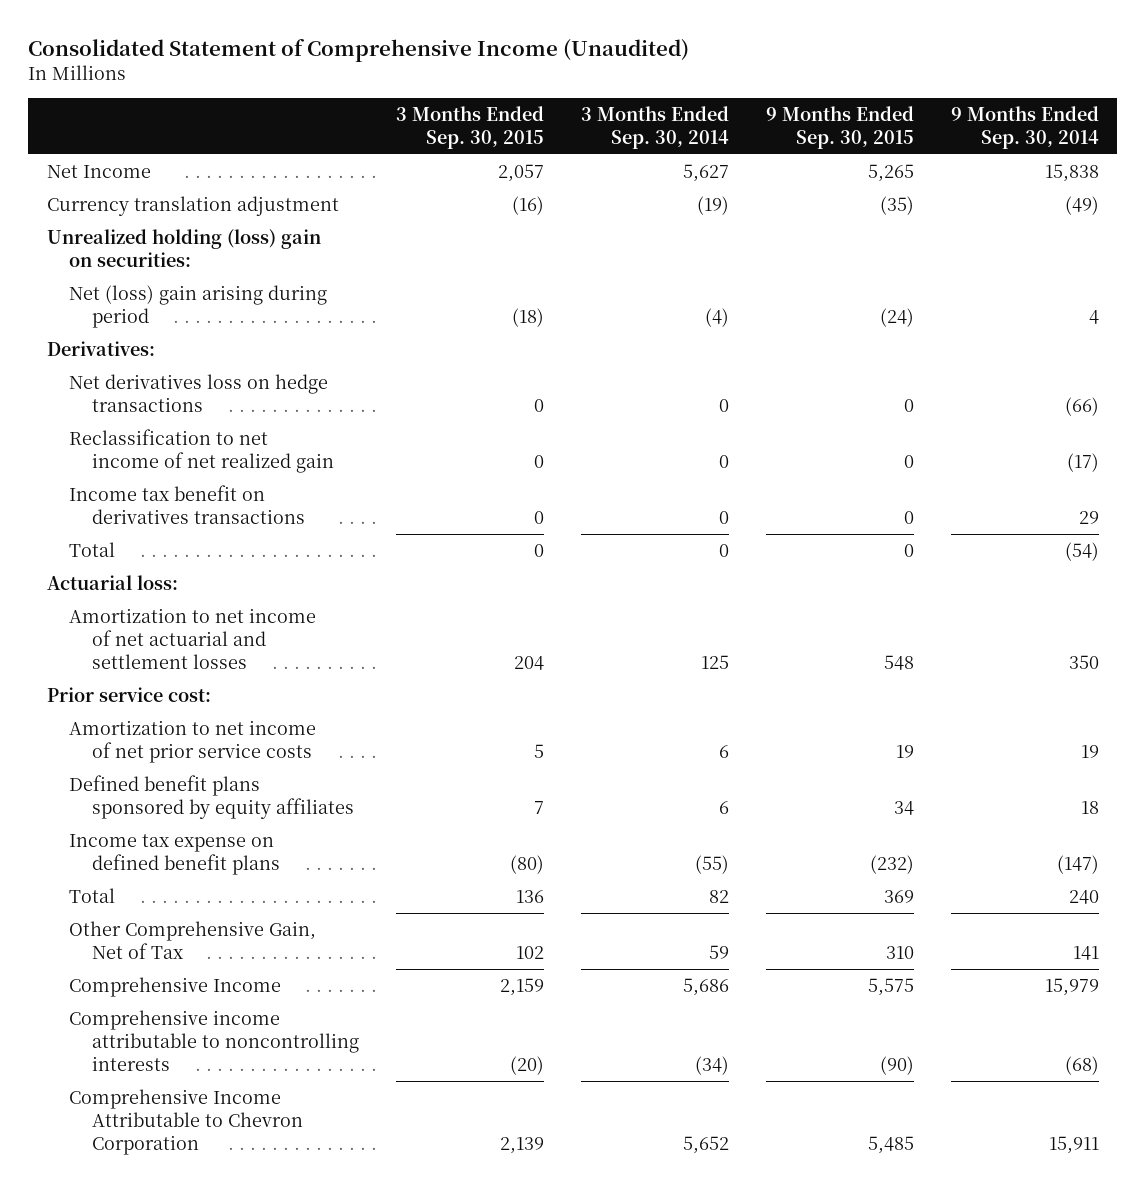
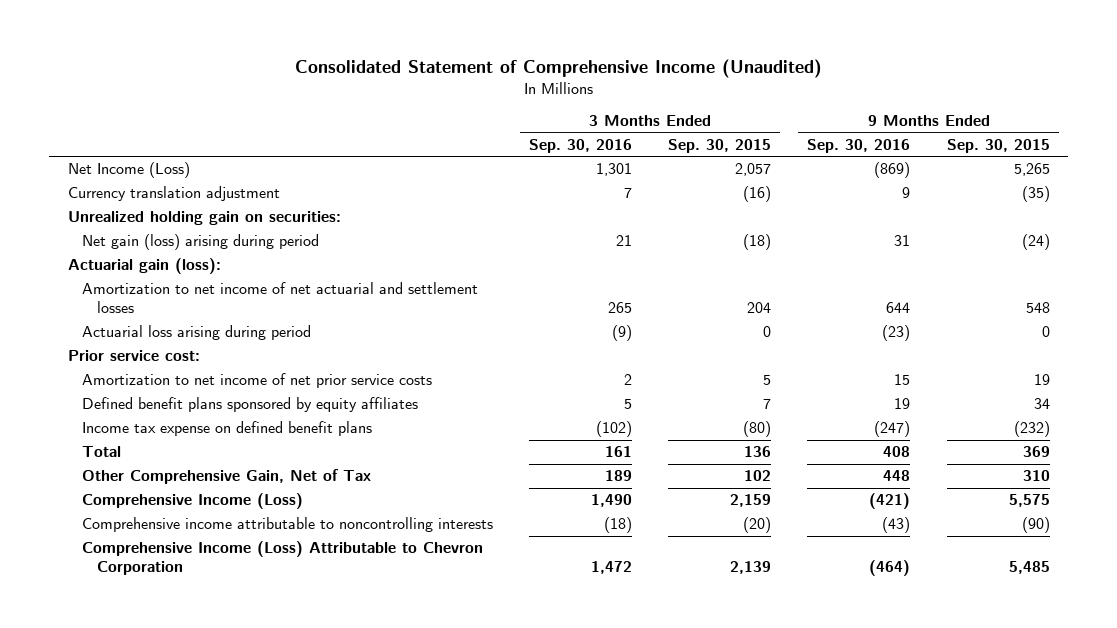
[580,105,729,149] 3 Months Ended Sep. 30, 2014 -> none
[950,105,1099,149] 9 Months Ended Sep. 30, 2014 -> none
none -> [529,138,633,153] Sep. 30, 2016
none -> [807,138,911,153] Sep. 30, 2016
[46,165,151,179] Net Income -> [67,162,190,179] Net Income (Loss)
[46,341,155,357] Derivatives: -> none
[69,374,329,412] Net derivatives loss on hedge transactions -> none
[69,429,334,473] Reclassification to net income of net realized gain -> none
[69,485,305,524] Income tax benefit on derivatives transactions -> none
[69,542,116,558] Total -> none
[46,229,321,267] Unrealized holding (loss) gain on securities: -> [67,211,341,226] Unrealized holding gain on securities:
[69,285,328,328] Net (loss) gain arising during period -> [82,234,320,251] Net gain (loss) arising during period
[46,575,178,591] Actuarial loss: -> [67,258,221,275] Actuarial gain (loss):
none -> [82,325,312,341] Actuarial loss arising during period
[69,977,282,998] Comprehensive Income -> [82,493,304,510] Comprehensive Income (Loss)
[69,1089,303,1155] Comprehensive Income Attributable to Chevron Corporation -> [82,541,484,576] Comprehensive Income (Loss) Attributable to Chevron Corporation

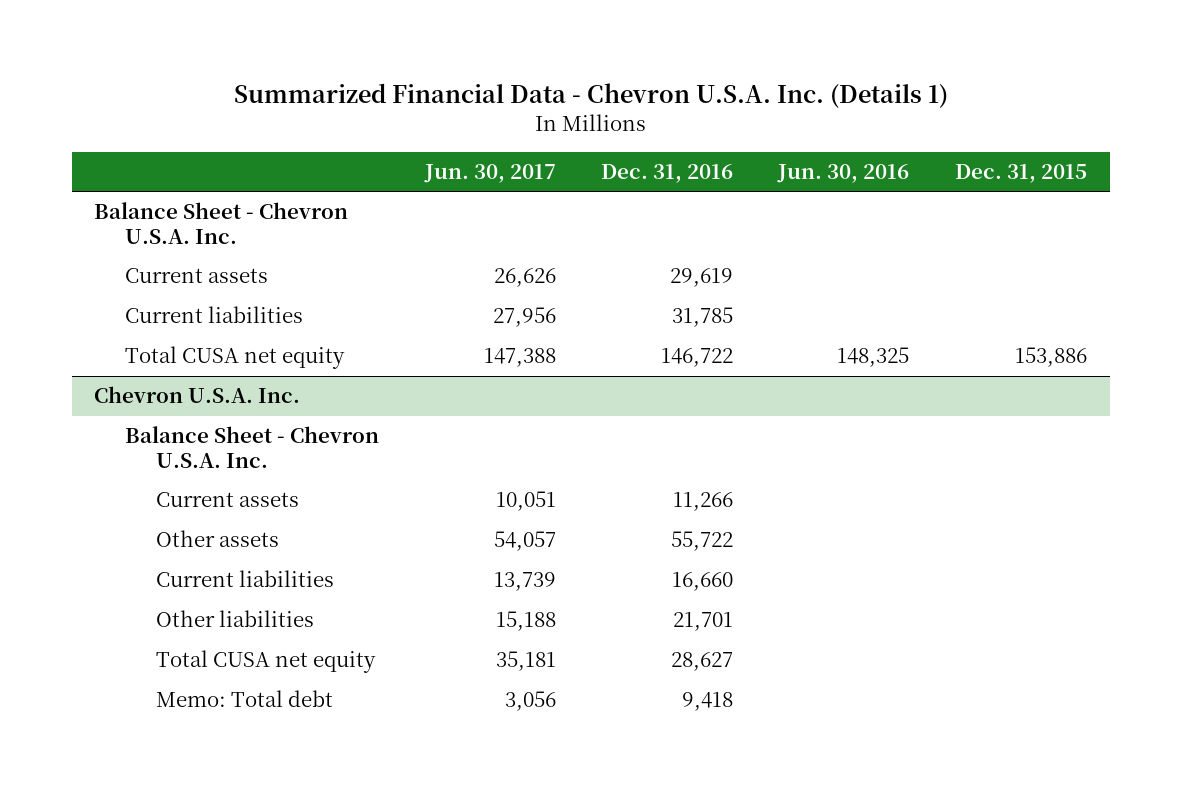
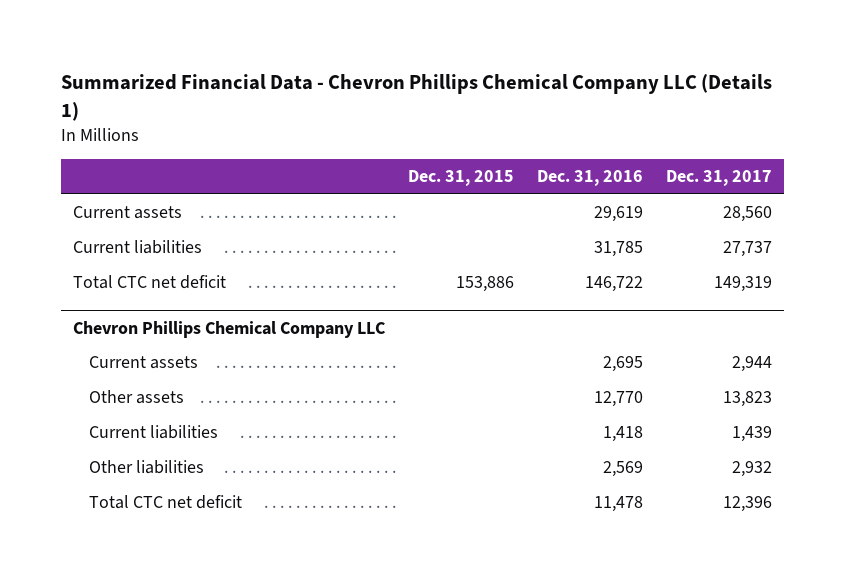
[233,83,948,109] Summarized Financial Data - Chevron U.S.A. Inc. (Details 1) -> [61,74,773,121] Summarized Financial Data - Chevron Phillips Chemical Company LLC (Details 1)
[423,163,556,183] Jun. 30, 2017 -> none
[777,163,910,183] Jun. 30, 2016 -> none
none -> [666,170,773,187] Dec. 31, 2017
[94,202,349,244] Balance Sheet - Chevron U.S.A. Inc. -> none
[94,386,301,404] Chevron U.S.A. Inc. -> none
[125,426,380,468] Balance Sheet - Chevron U.S.A. Inc. -> none
[156,690,334,708] Memo: Total debt -> none
[125,346,346,370] Total CUSA net equity -> [72,275,226,290] Total CTC net deficit
none -> [72,320,386,338] Chevron Phillips Chemical Company LLC
[673,492,734,512] 11,266 -> [603,356,644,373] 2,695
[671,531,734,552] 55,722 -> [594,391,644,408] 12,770
[672,572,734,592] 16,660 -> [603,426,644,443] 1,418
[673,612,734,632] 21,701 -> [603,461,644,478] 2,569
[156,650,377,674] Total CUSA net equity -> [89,495,243,510] Total CTC net deficit
[671,652,734,672] 28,627 -> [594,496,644,513] 11,478

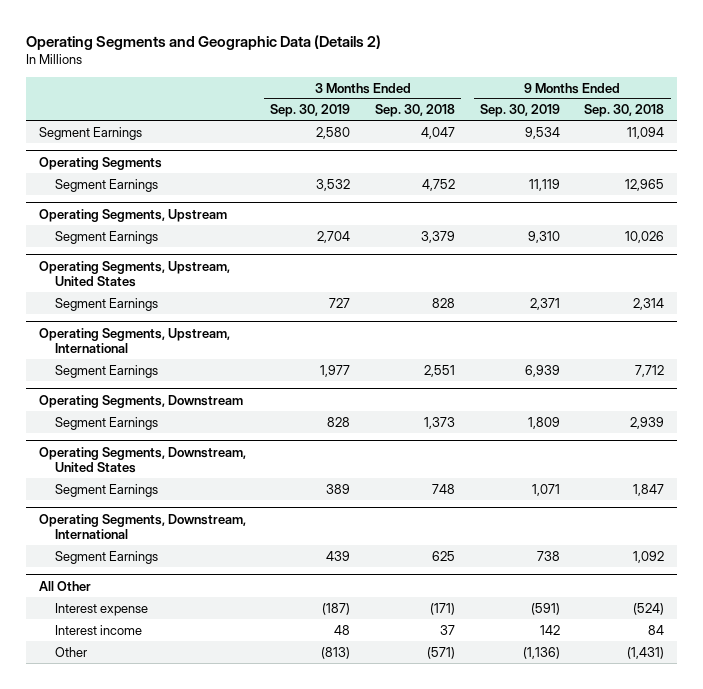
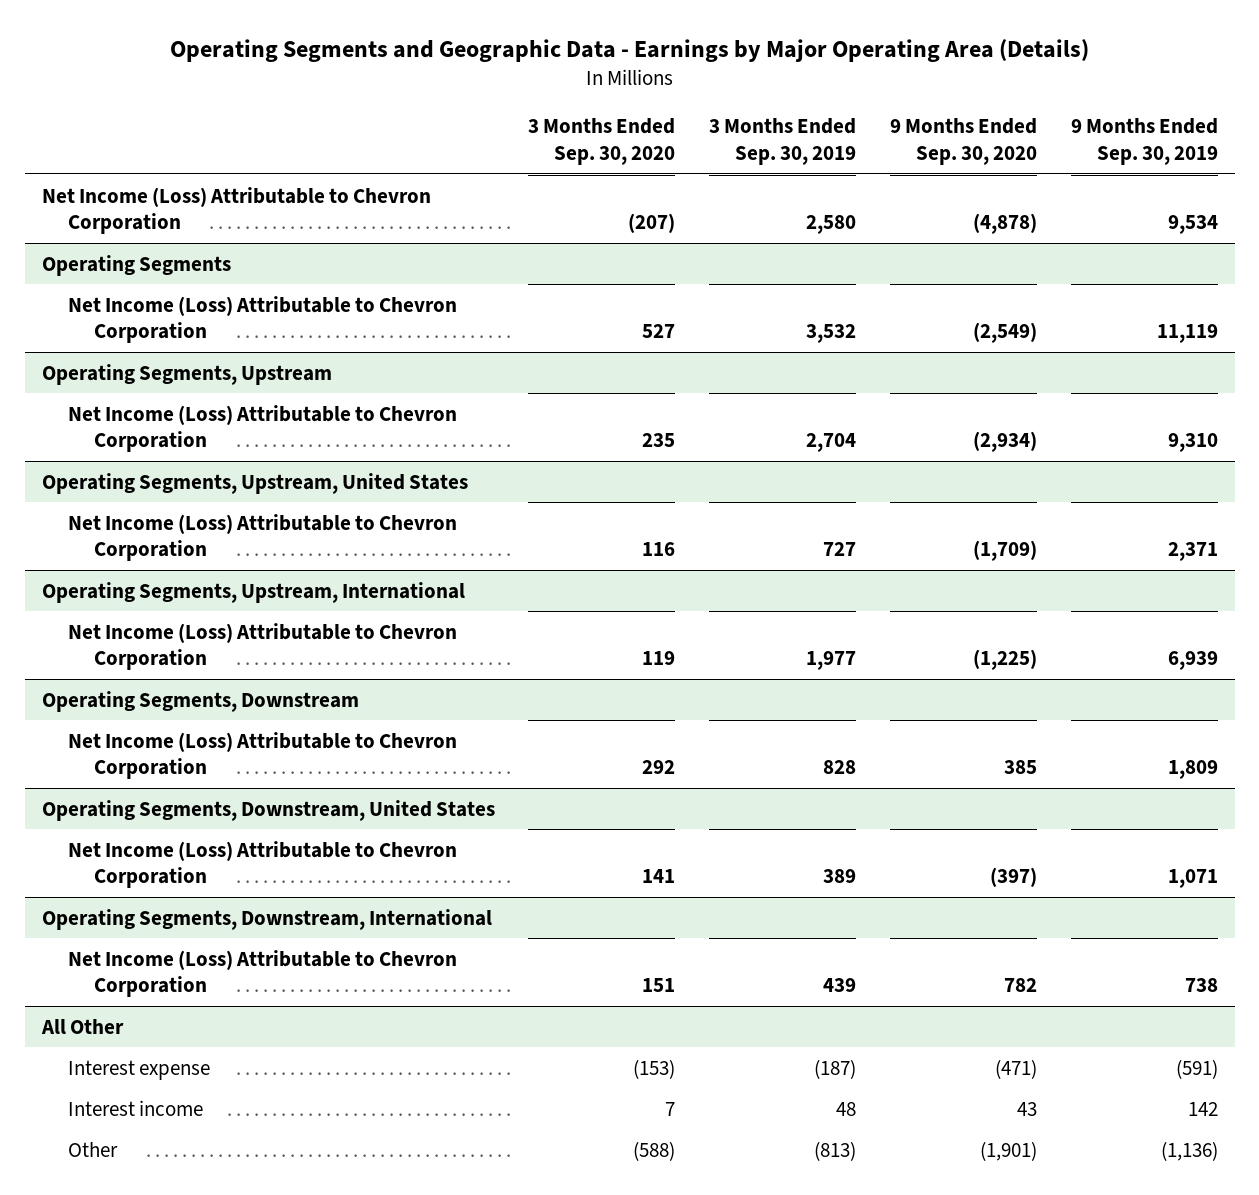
[26,34,382,50] Operating Segments and Geographic Data (Details 2) -> [169,38,1089,62] Operating Segments and Geographic Data - Earnings by Major Operating Area (Details)
[375,104,456,118] Sep. 30, 2018 -> none
[584,104,665,118] Sep. 30, 2018 -> none
none -> [528,118,676,165] 3 Months Ended Sep. 30, 2020
none -> [890,118,1038,165] 9 Months Ended Sep. 30, 2020
[38,126,142,140] Segment Earnings -> [41,186,431,235] Net Income (Loss) Attributable to Chevron Corporation
[54,178,158,192] Segment Earnings -> [67,295,457,344] Net Income (Loss) Attributable to Chevron Corporation
[54,230,158,244] Segment Earnings -> [67,404,457,453] Net Income (Loss) Attributable to Chevron Corporation
[54,297,158,311] Segment Earnings -> [67,513,457,562] Net Income (Loss) Attributable to Chevron Corporation
[54,364,158,378] Segment Earnings -> [67,622,457,671] Net Income (Loss) Attributable to Chevron Corporation
[54,416,158,430] Segment Earnings -> [67,731,457,780] Net Income (Loss) Attributable to Chevron Corporation
[54,483,158,497] Segment Earnings -> [67,840,457,889] Net Income (Loss) Attributable to Chevron Corporation
[54,550,158,564] Segment Earnings -> [67,949,457,998] Net Income (Loss) Attributable to Chevron Corporation

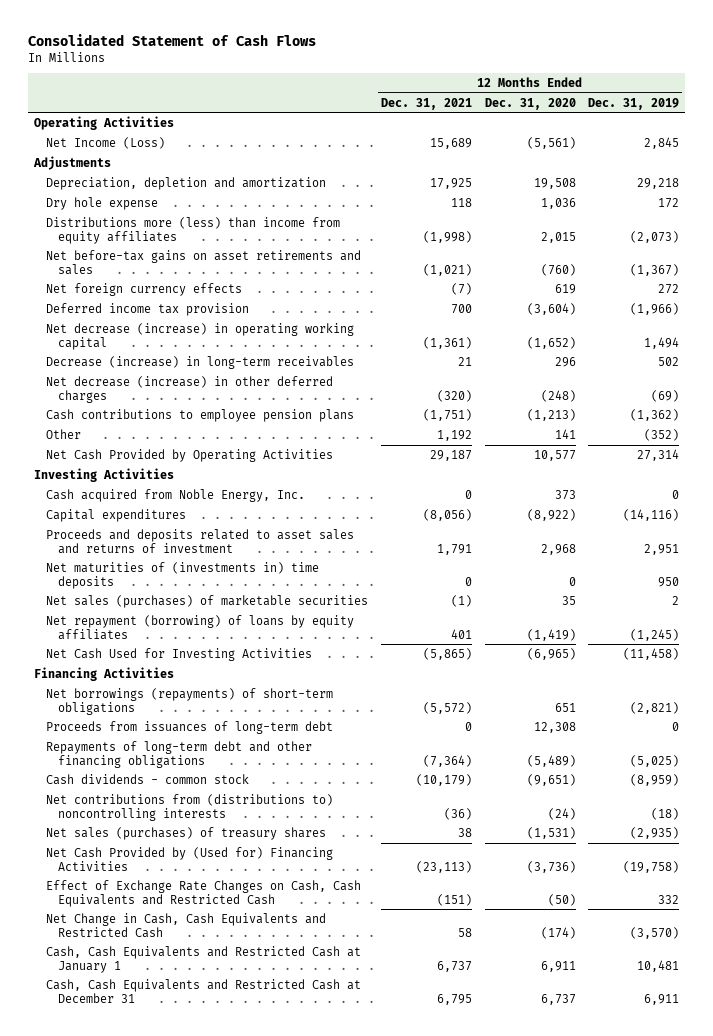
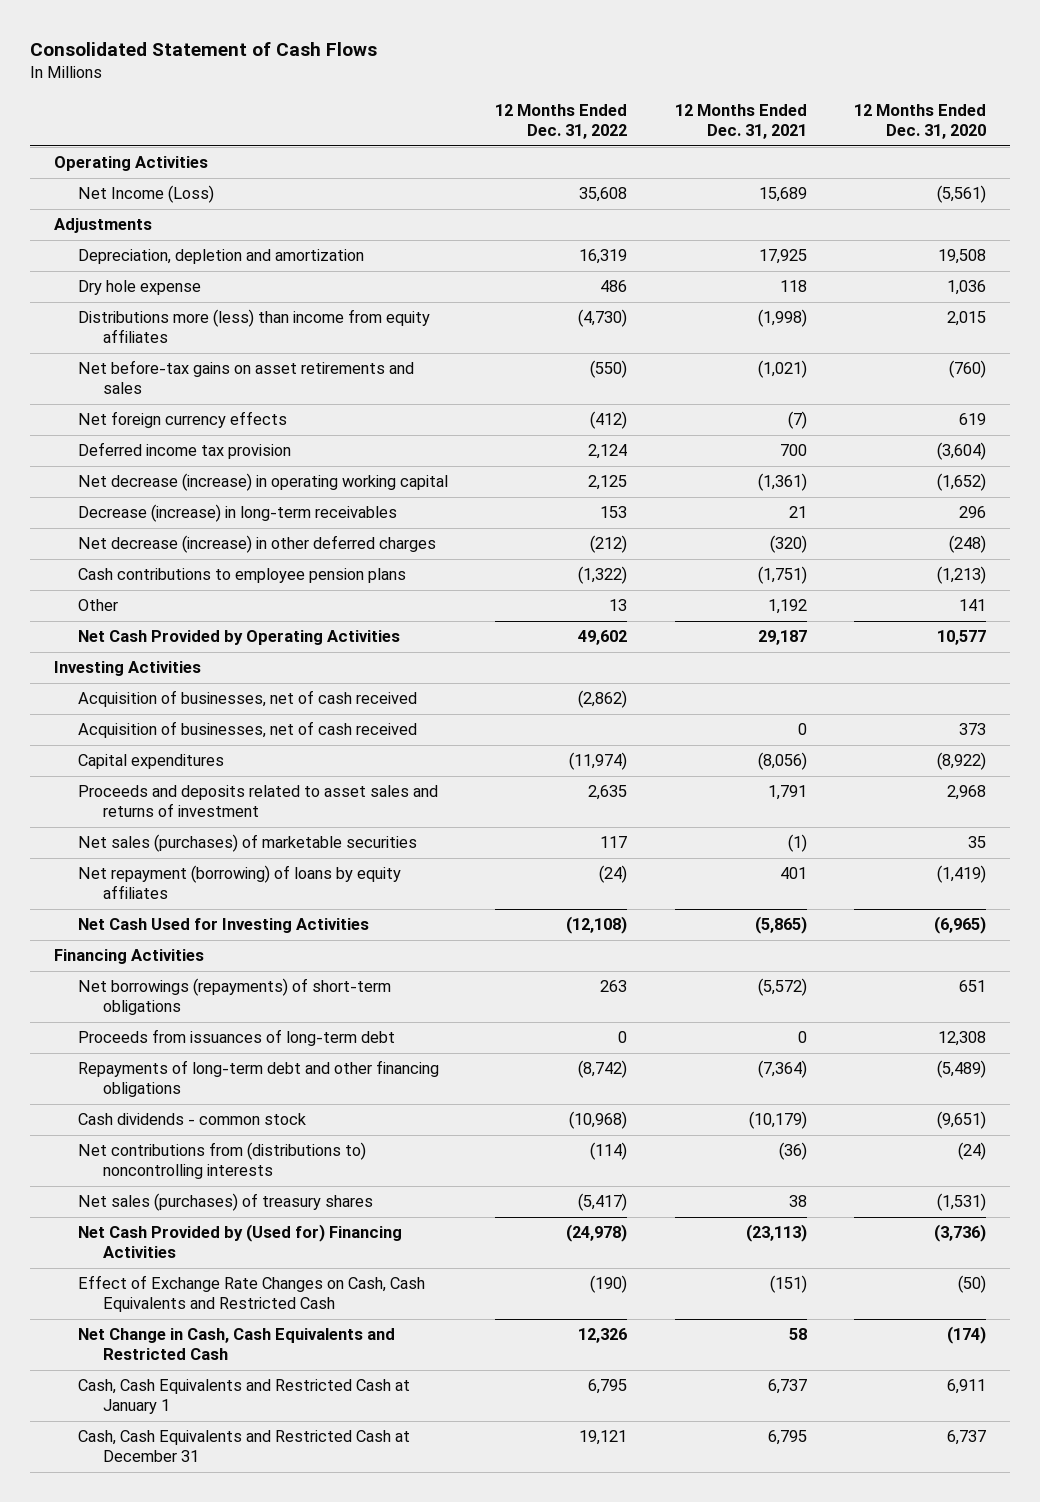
[588,97,680,110] Dec. 31, 2019 -> none
none -> [495,104,628,140] 12 Months Ended Dec. 31, 2022
none -> [78,690,418,708] Acquisition of businesses, net of cash received
[46,488,306,502] Cash acquired from Noble Energy, Inc. -> [78,721,418,739] Acquisition of businesses, net of cash received
[46,561,320,589] Net maturities of (investments in) time deposits -> none

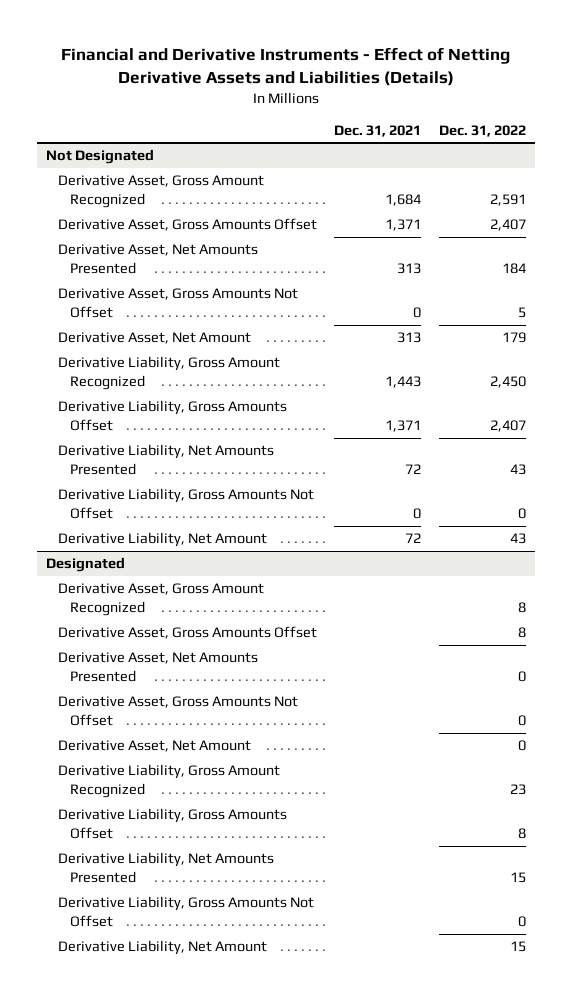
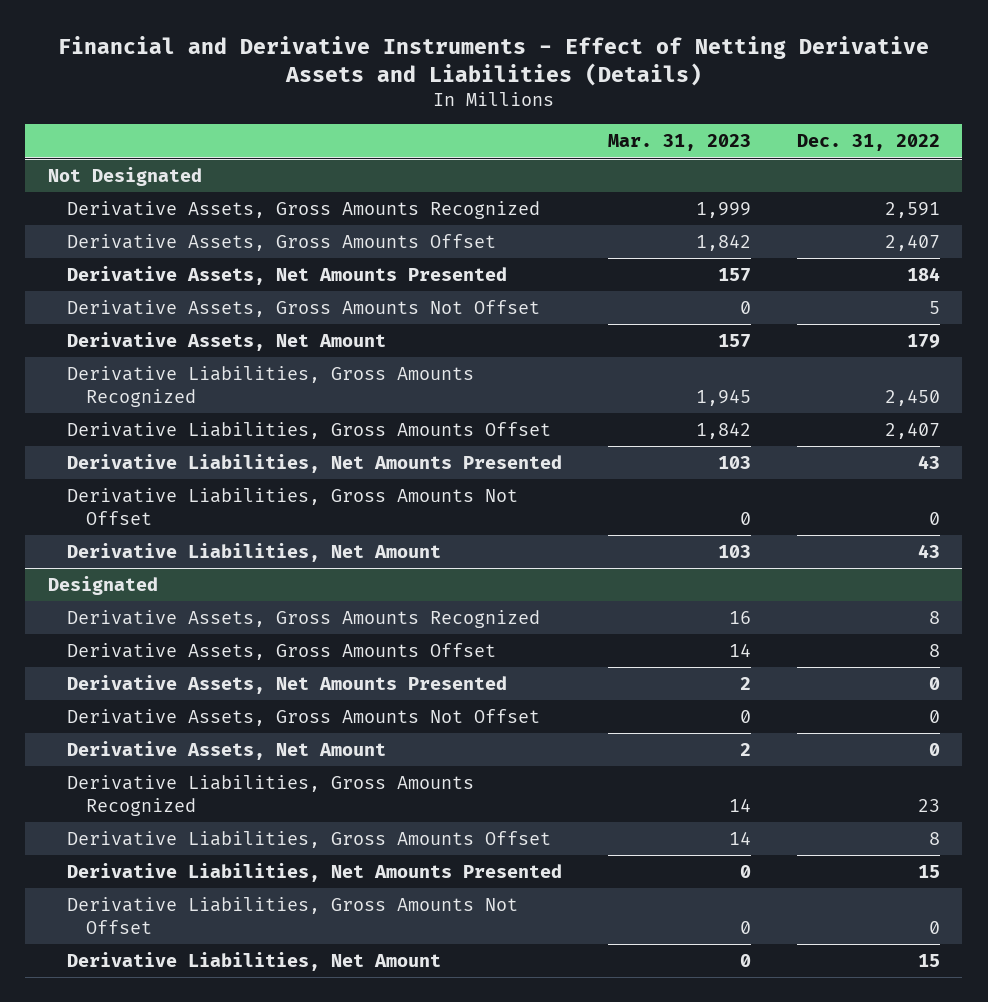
[334,124,422,137] Dec. 31, 2021 -> none
none -> [607,134,751,152] Mar. 31, 2023
[57,175,264,209] Derivative Asset, Gross Amount Recognized -> [67,200,541,219] Derivative Assets, Gross Amounts Recognized
[57,218,317,232] Derivative Asset, Gross Amounts Offset -> [67,233,497,251] Derivative Assets, Gross Amounts Offset
[57,244,258,275] Derivative Asset, Net Amounts Presented -> [67,265,508,285] Derivative Assets, Net Amounts Presented
[57,288,298,319] Derivative Asset, Gross Amounts Not Offset -> [67,299,541,317] Derivative Assets, Gross Amounts Not Offset
[57,332,251,345] Derivative Asset, Net Amount -> [67,331,387,351] Derivative Assets, Net Amount
[57,356,280,391] Derivative Liability, Gross Amount Recognized -> [67,365,475,407] Derivative Liabilities, Gross Amounts Recognized
[57,400,287,432] Derivative Liability, Gross Amounts Offset -> [67,421,552,439] Derivative Liabilities, Gross Amounts Offset
[57,444,274,476] Derivative Liability, Net Amounts Presented -> [67,453,563,473] Derivative Liabilities, Net Amounts Presented
[57,488,314,520] Derivative Liability, Gross Amounts Not Offset -> [67,487,519,525] Derivative Liabilities, Gross Amounts Not Offset
[57,532,267,548] Derivative Liability, Net Amount -> [67,542,442,562] Derivative Liabilities, Net Amount
[57,583,264,617] Derivative Asset, Gross Amount Recognized -> [67,609,541,628] Derivative Assets, Gross Amounts Recognized
[57,626,317,640] Derivative Asset, Gross Amounts Offset -> [67,642,497,660] Derivative Assets, Gross Amounts Offset
[57,652,258,683] Derivative Asset, Net Amounts Presented -> [67,674,508,694] Derivative Assets, Net Amounts Presented
[57,696,298,727] Derivative Asset, Gross Amounts Not Offset -> [67,708,541,726] Derivative Assets, Gross Amounts Not Offset
[57,740,251,753] Derivative Asset, Net Amount -> [67,740,387,760] Derivative Assets, Net Amount
[57,764,280,799] Derivative Liability, Gross Amount Recognized -> [67,774,475,816] Derivative Liabilities, Gross Amounts Recognized
[57,808,287,840] Derivative Liability, Gross Amounts Offset -> [67,830,552,848] Derivative Liabilities, Gross Amounts Offset
[57,852,274,884] Derivative Liability, Net Amounts Presented -> [67,862,563,882] Derivative Liabilities, Net Amounts Presented
[57,896,314,928] Derivative Liability, Gross Amounts Not Offset -> [67,896,519,934] Derivative Liabilities, Gross Amounts Not Offset
[57,940,267,956] Derivative Liability, Net Amount -> [67,951,442,971] Derivative Liabilities, Net Amount

